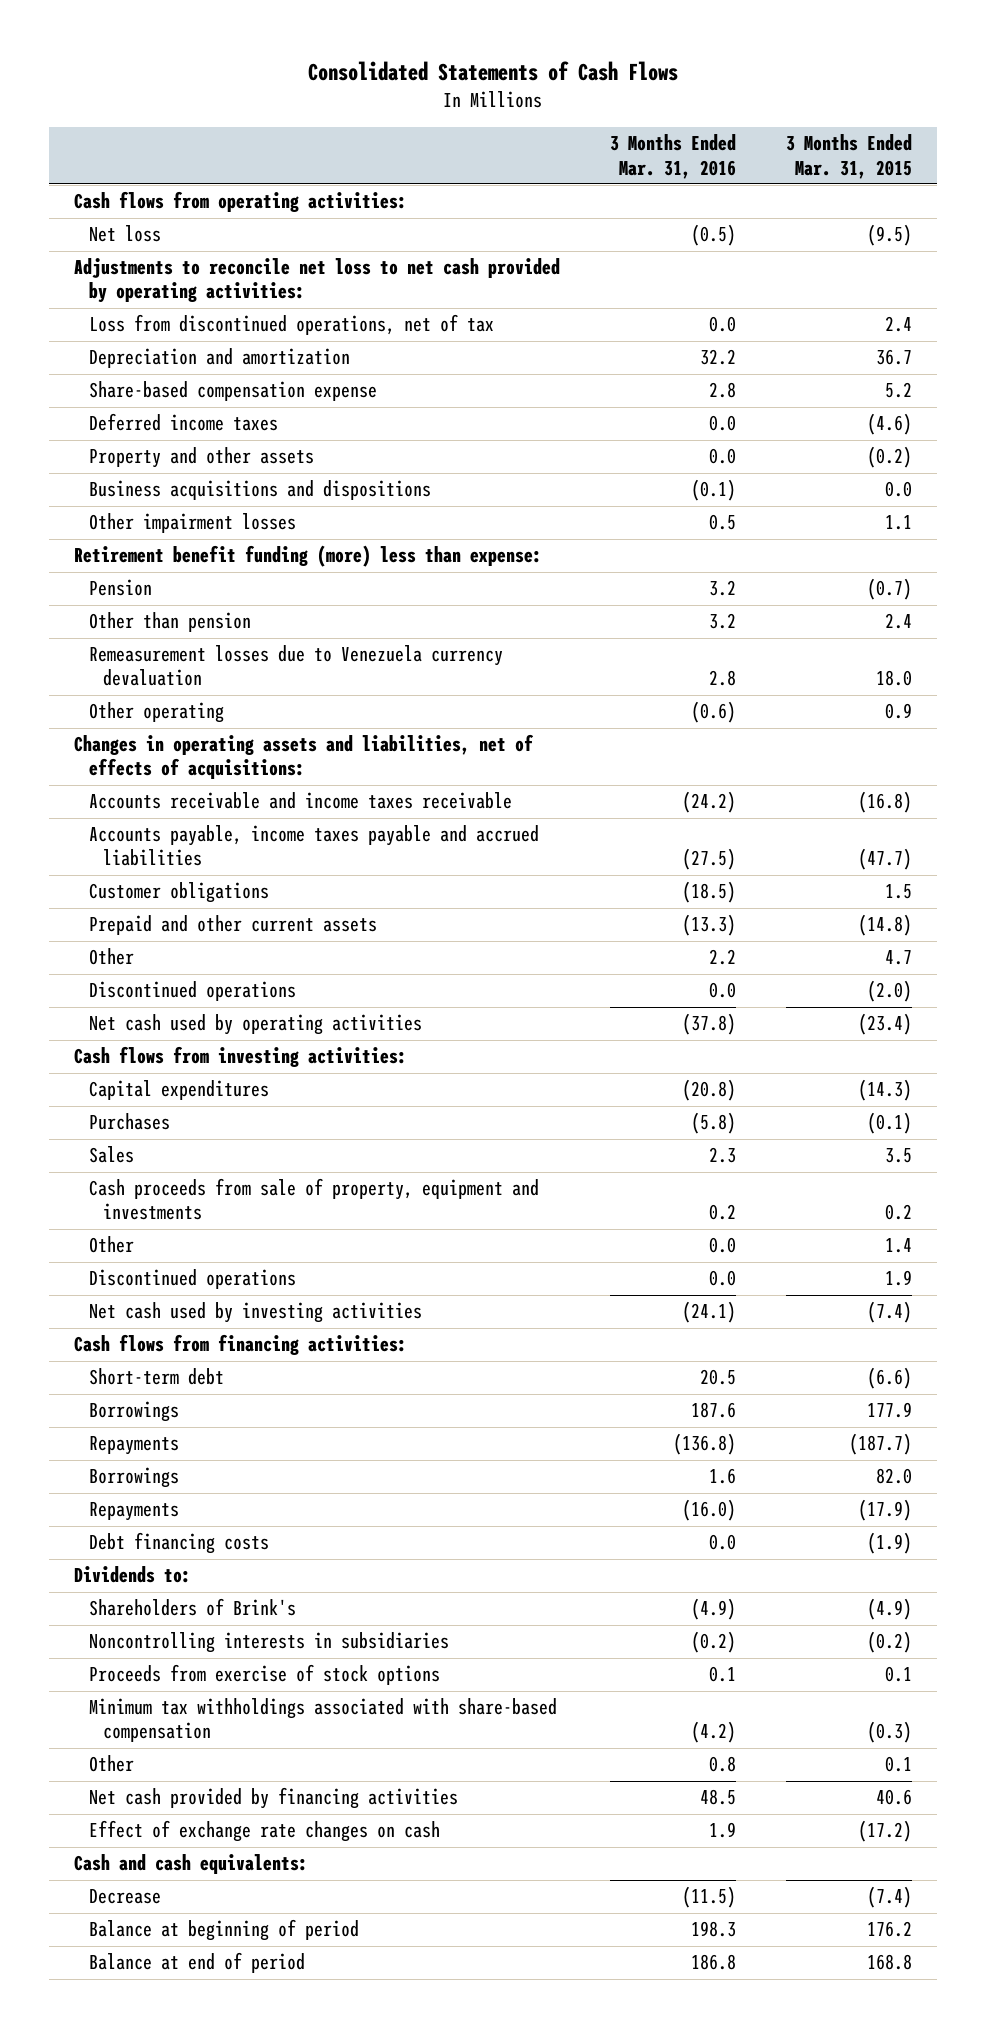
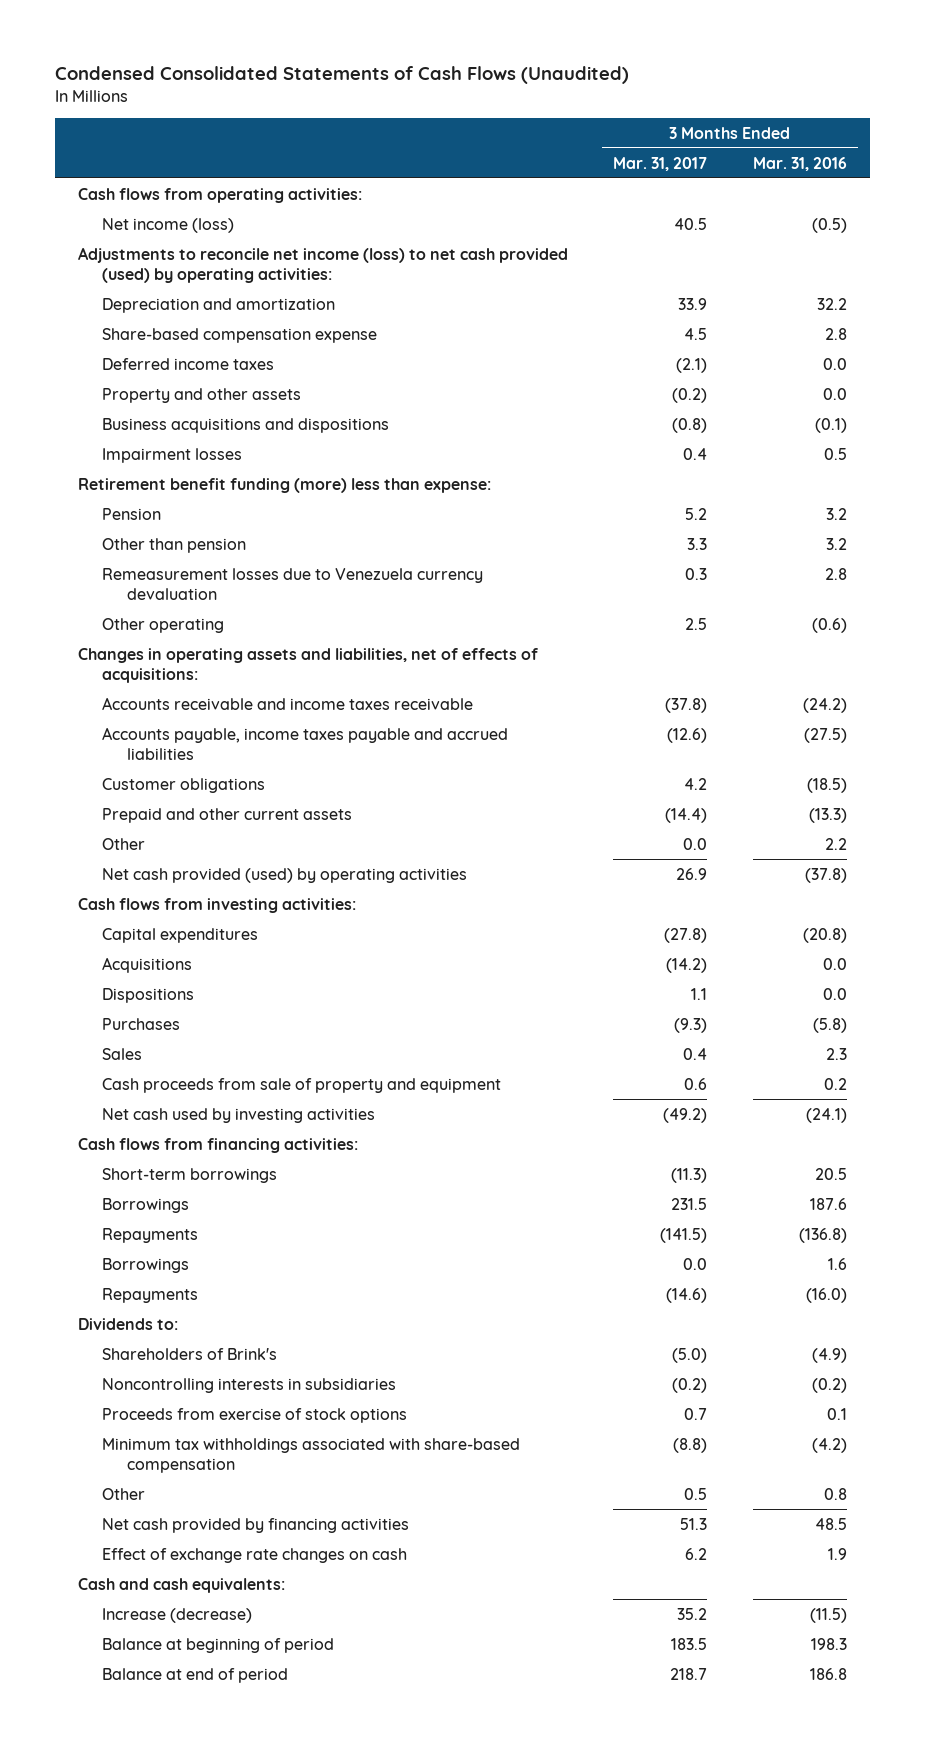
[307,61,678,82] Consolidated Statements of Cash Flows -> [54,65,629,84] Condensed Consolidated Statements of Cash Flows (Unaudited)
[785,134,912,179] 3 Months Ended Mar. 31, 2015 -> none
none -> [613,156,708,171] Mar. 31, 2017
[88,314,494,336] Loss from discontinued operations, net of tax -> none
[88,225,161,243] Net loss -> [102,217,235,233] Net income (loss)
[73,258,560,304] Adjustments to reconcile net loss to net cash provided by operating activities: -> [77,246,568,283] Adjustments to reconcile net income (loss) to net cash provided (used) by operating activities:
[88,513,296,534] Other impairment losses -> [102,447,243,463] Impairment losses
[88,981,296,1002] Discontinued operations -> none
[88,1014,422,1036] Net cash used by operating activities -> [102,867,468,883] Net cash provided (used) by operating activities
none -> [102,956,193,973] Acquisitions
none -> [102,987,195,1003] Dispositions
[88,1236,134,1254] Other -> none
[88,1269,296,1290] Discontinued operations -> none
[88,1178,539,1221] Cash proceeds from sale of property, equipment and investments -> [102,1077,502,1093] Cash proceeds from sale of property and equipment
[88,1368,224,1386] Short-term debt -> [102,1167,278,1183] Short-term borrowings
[88,1532,269,1555] Debt financing costs -> none
[88,1889,161,1905] Decrease -> [102,1607,253,1623] Increase (decrease)

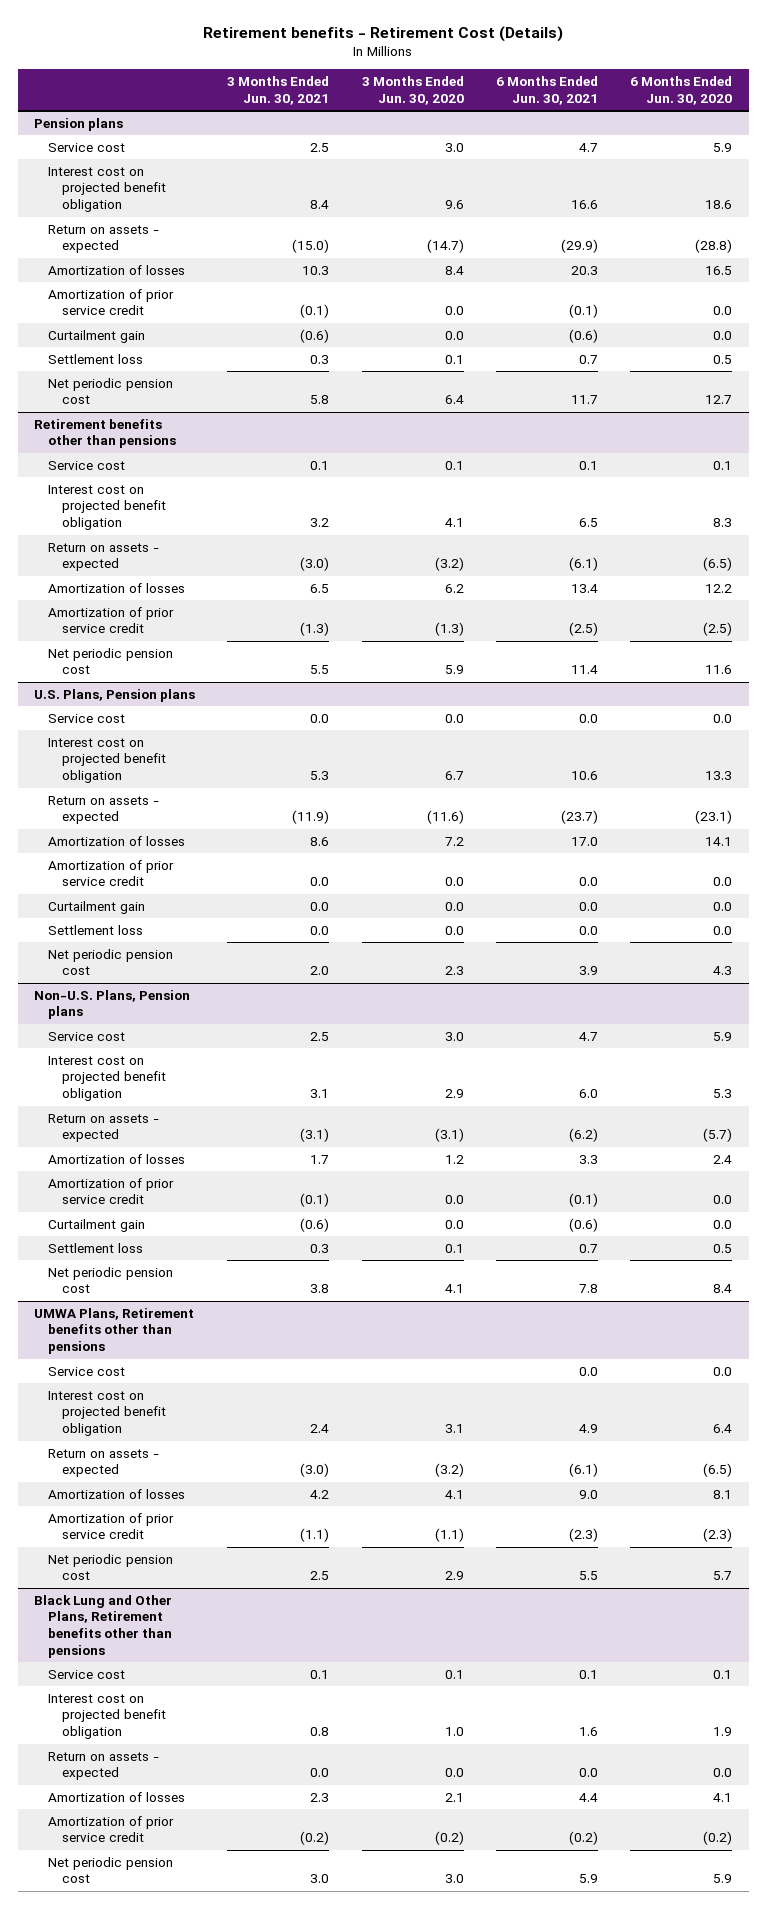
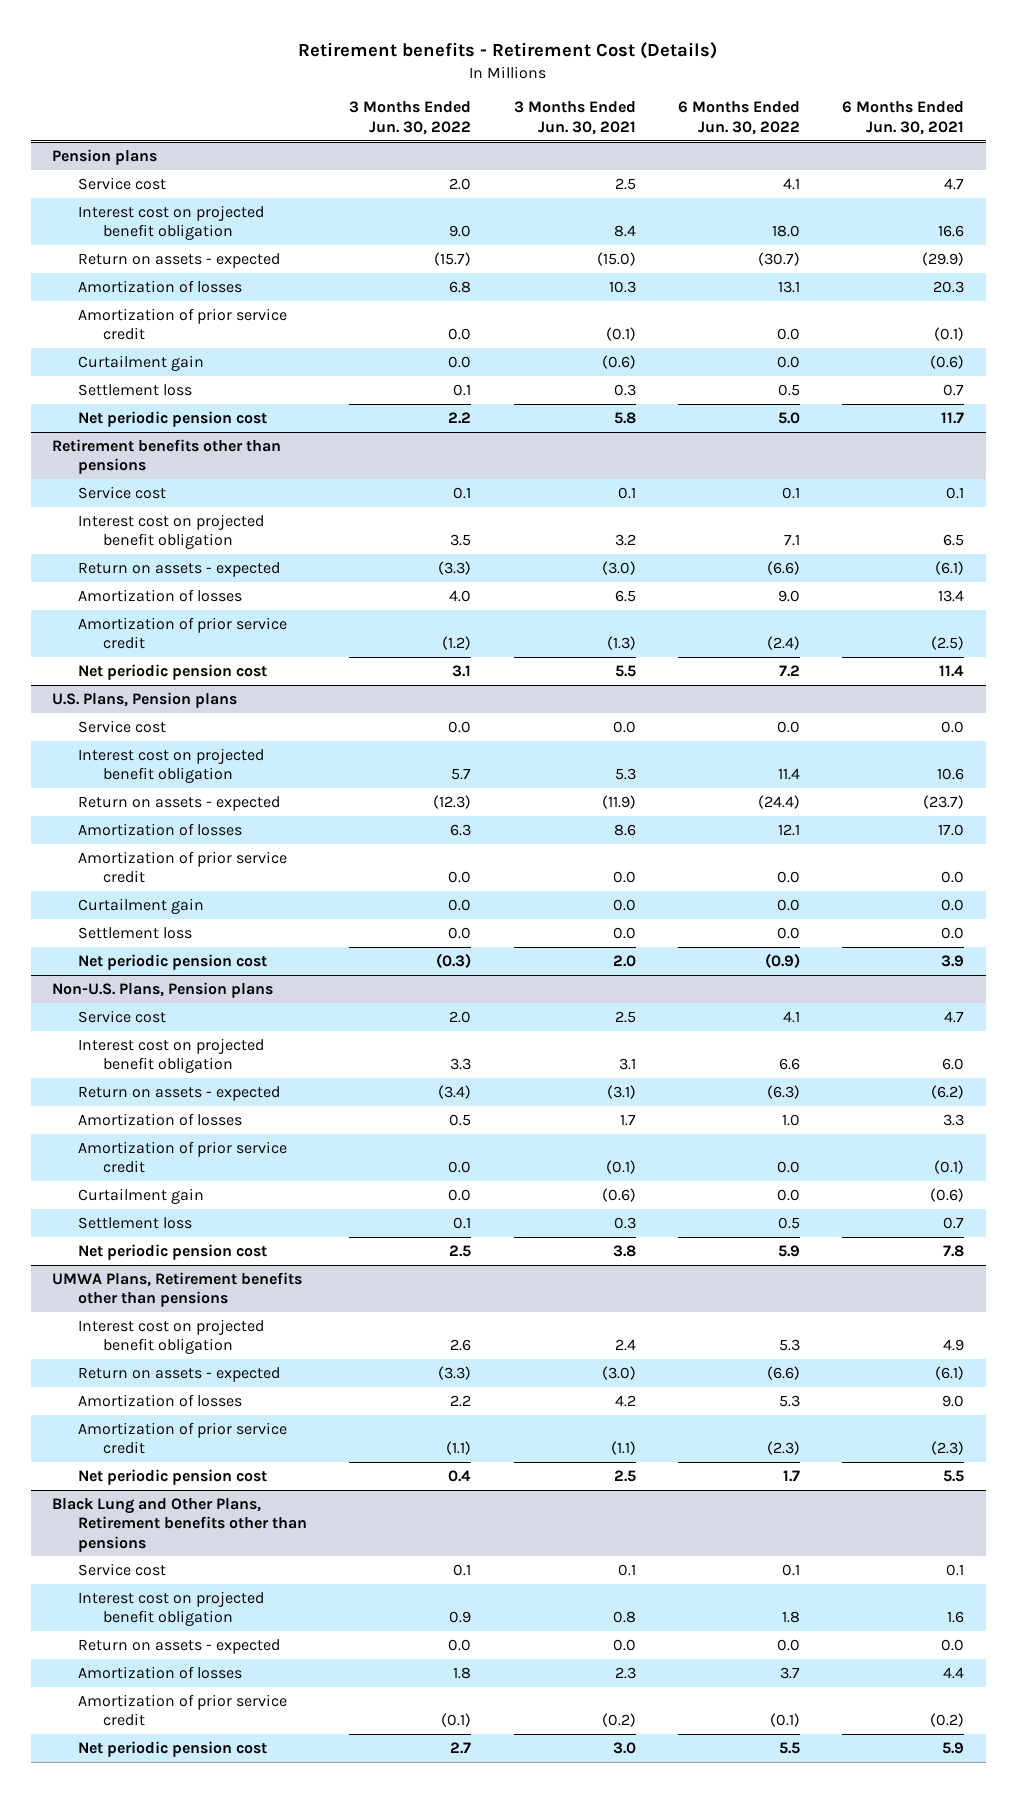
[361,76,464,105] 3 Months Ended Jun. 30, 2020 -> none
[630,76,733,105] 6 Months Ended Jun. 30, 2020 -> none
none -> [349,101,472,135] 3 Months Ended Jun. 30, 2022
none -> [677,101,800,135] 6 Months Ended Jun. 30, 2022
[47,1366,125,1376] Service cost -> none

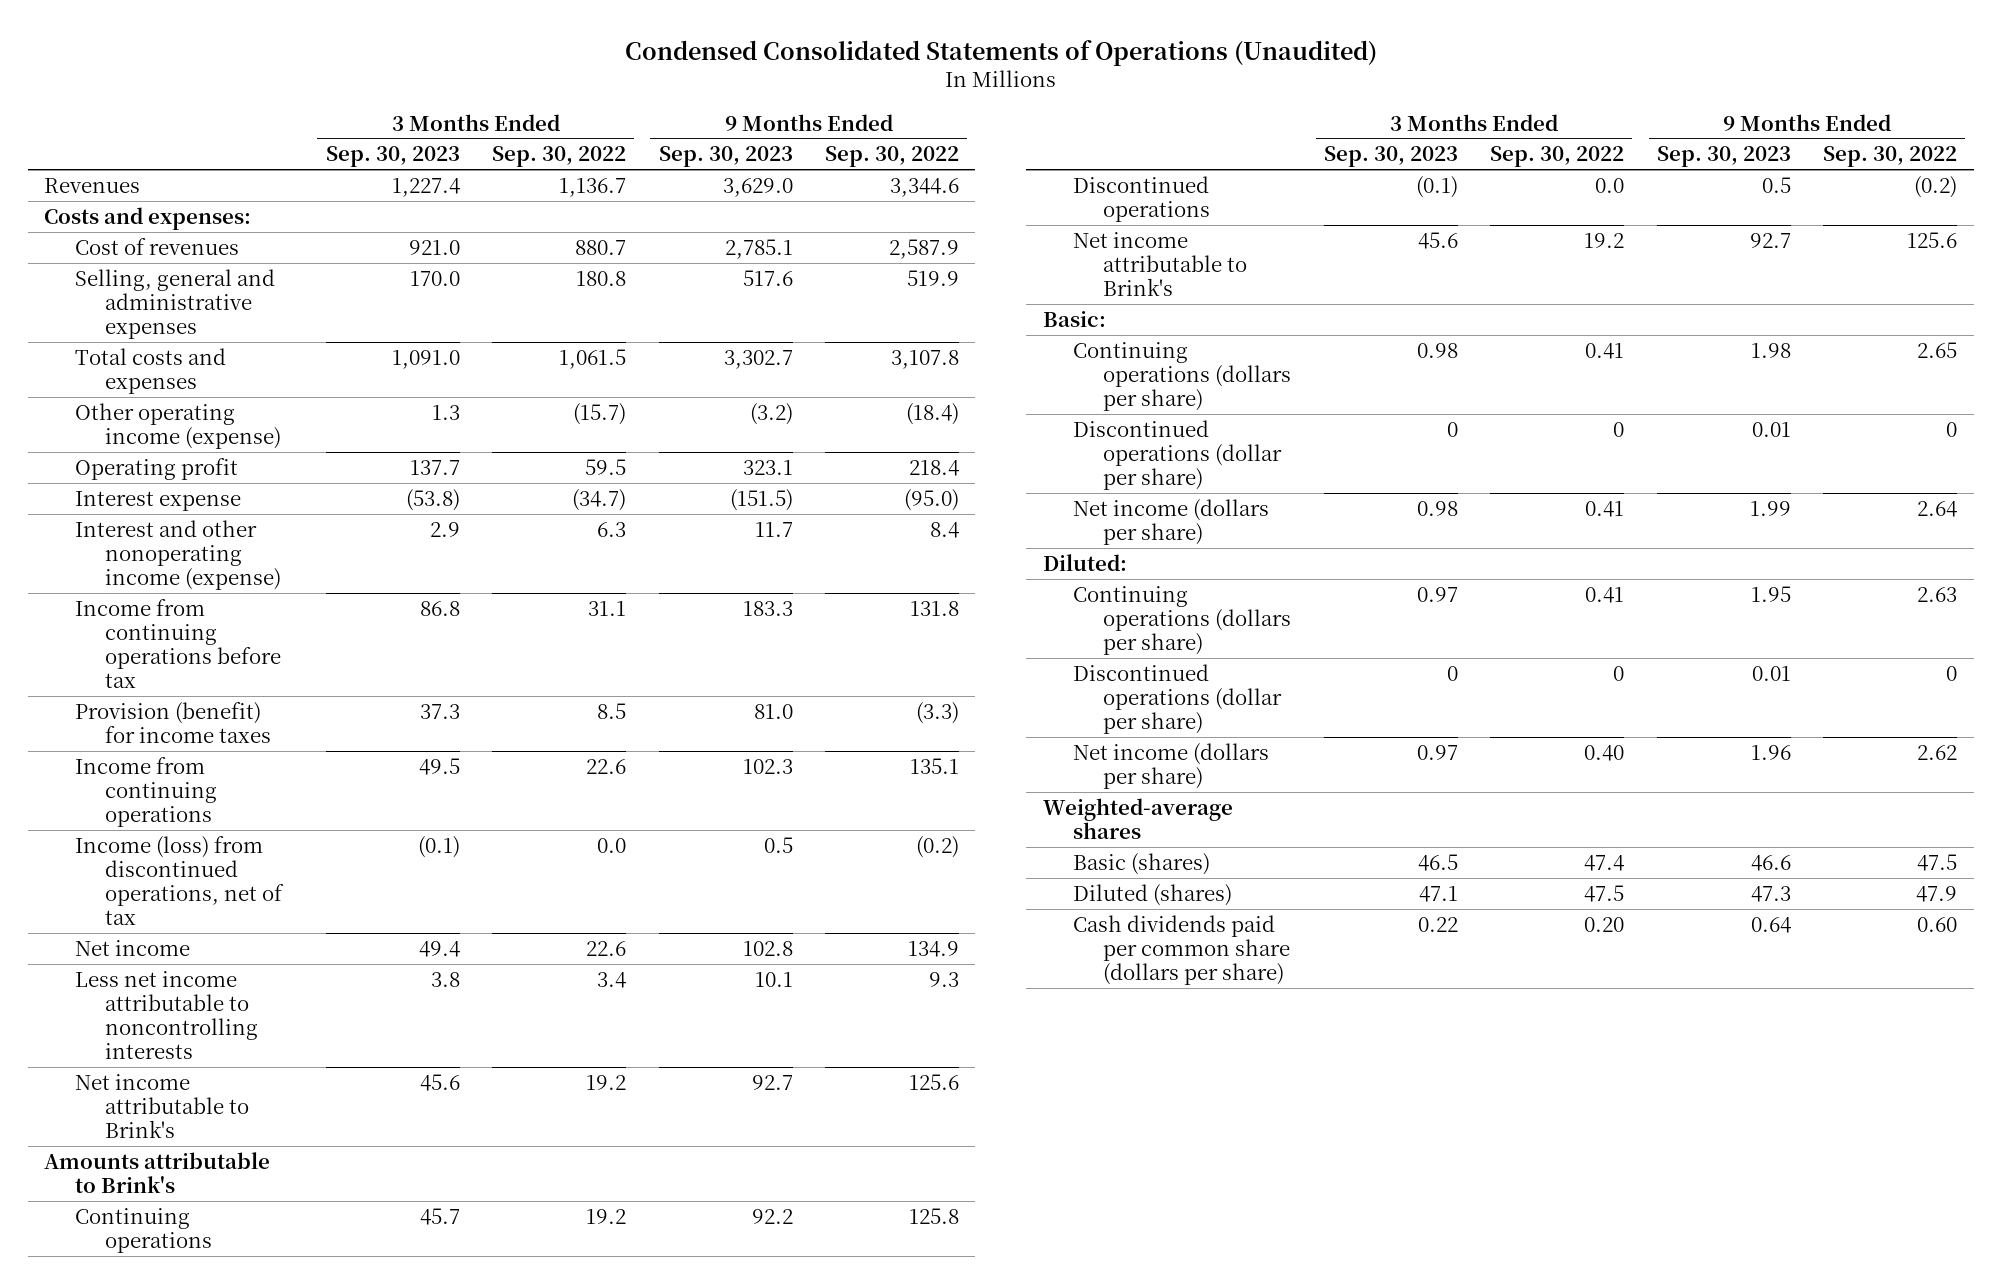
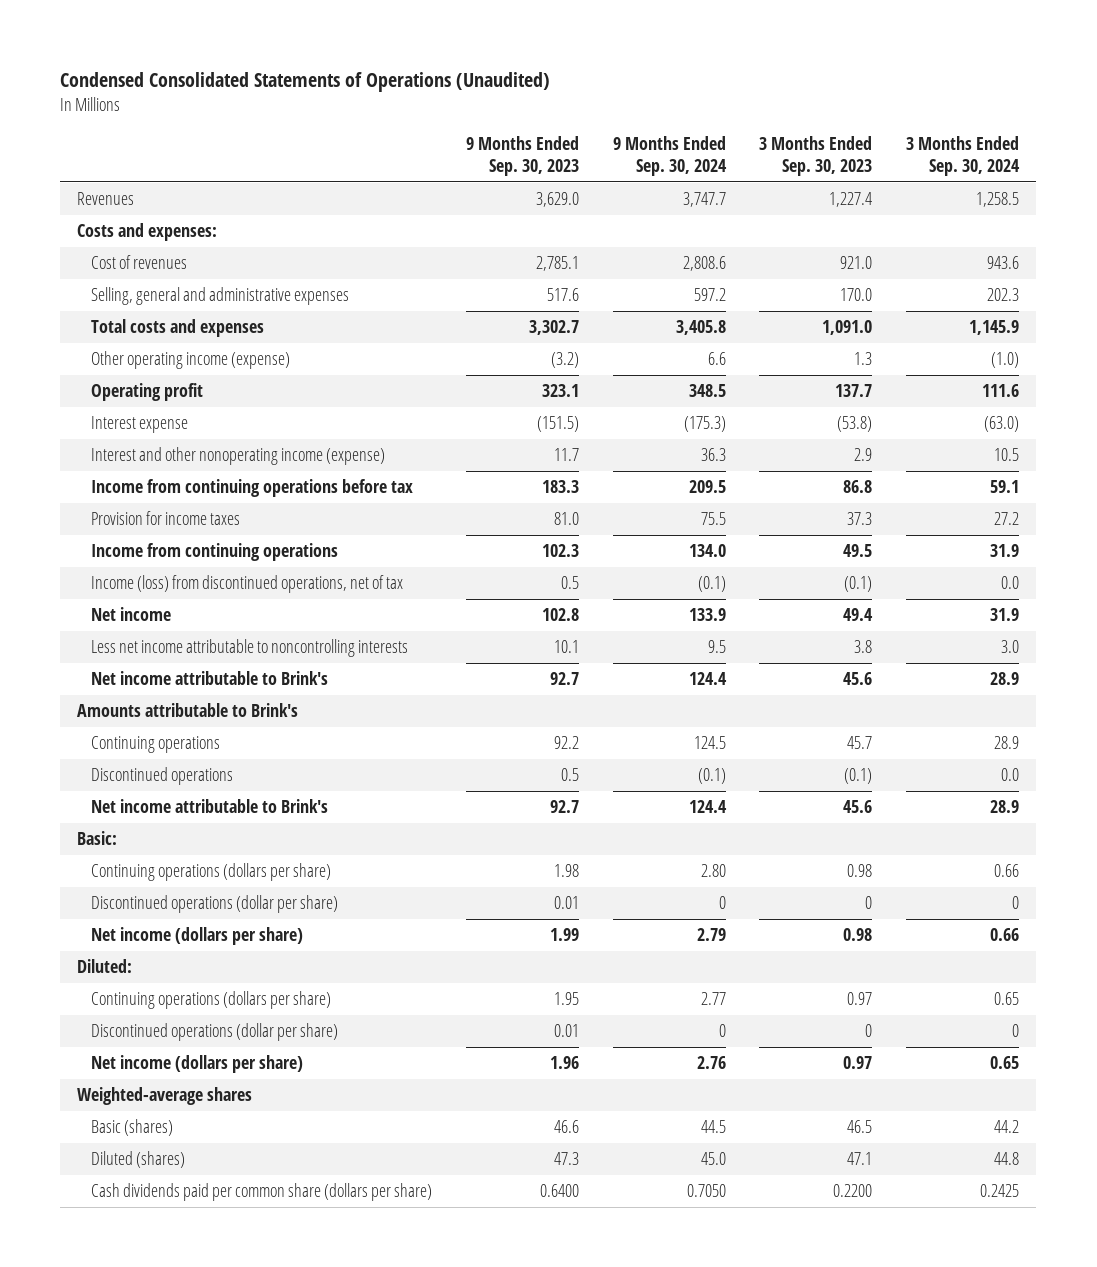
[492,146,627,168] Sep. 30, 2022 -> none
[825,146,960,168] Sep. 30, 2022 -> none
none -> [612,136,727,176] 9 Months Ended Sep. 30, 2024
none -> [906,136,1021,176] 3 Months Ended Sep. 30, 2024
[74,701,272,743] Provision (benefit) for income taxes -> [90,511,240,526] Provision for income taxes
[1417,916,1458,932] 0.22 -> [833,1184,873,1198] 0.2200
[1750,916,1791,933] 0.64 -> [539,1184,579,1198] 0.6400

